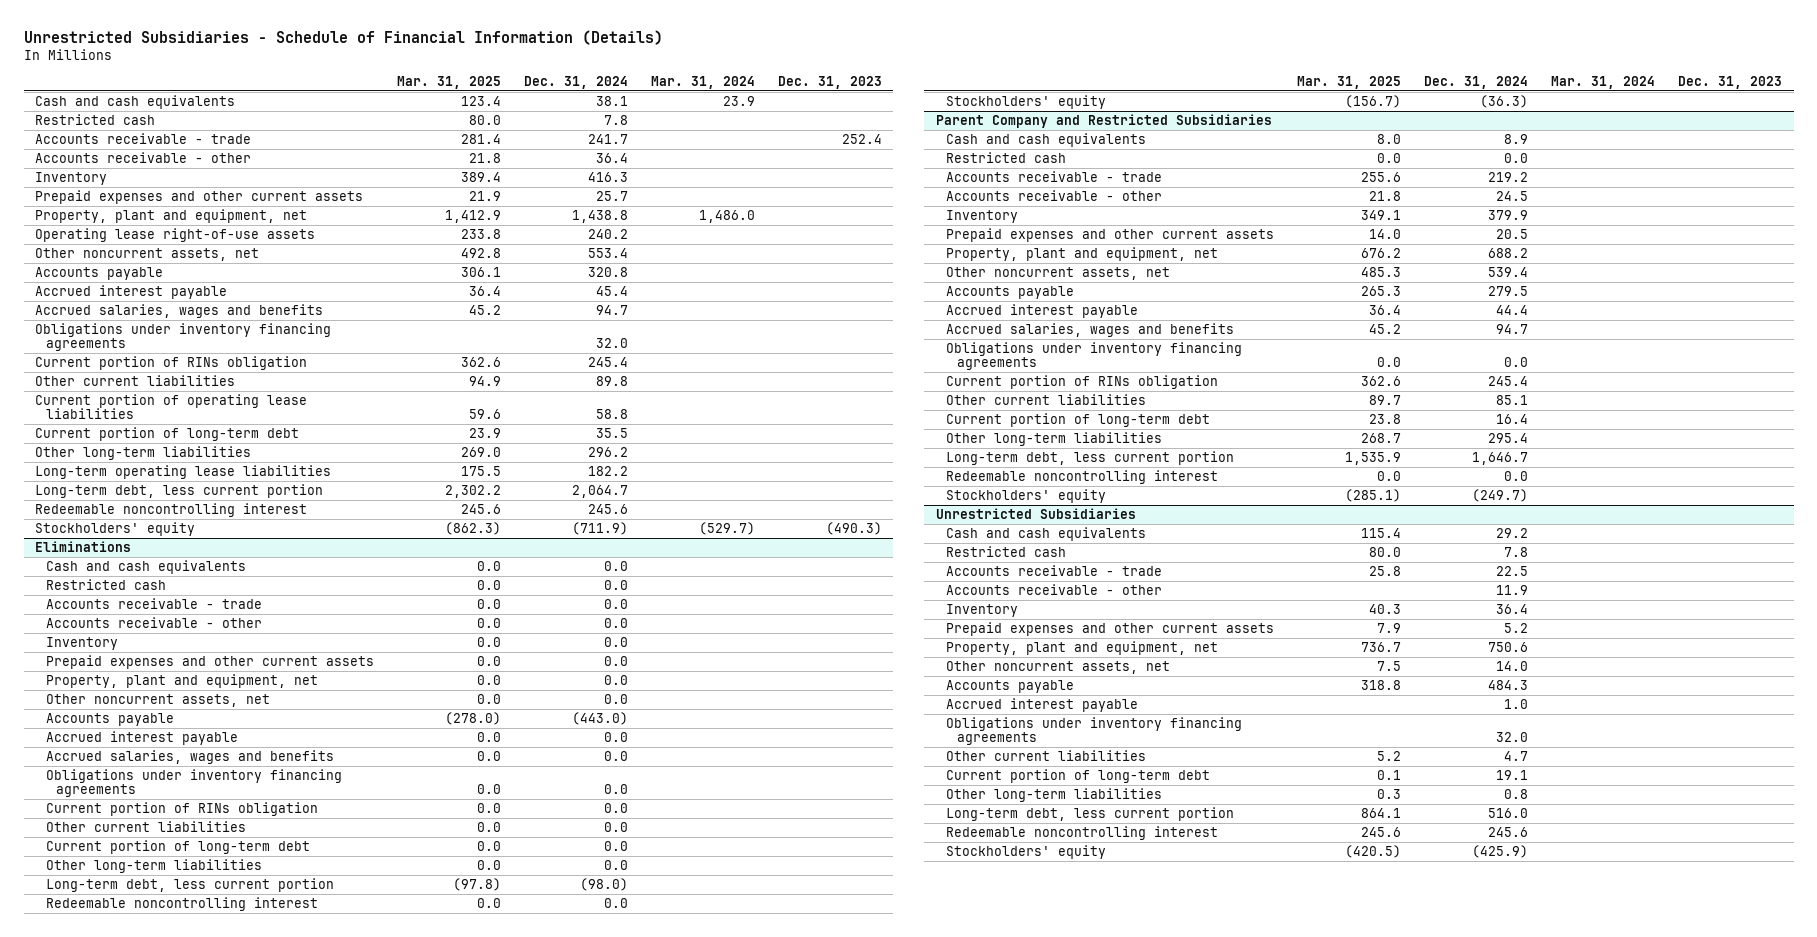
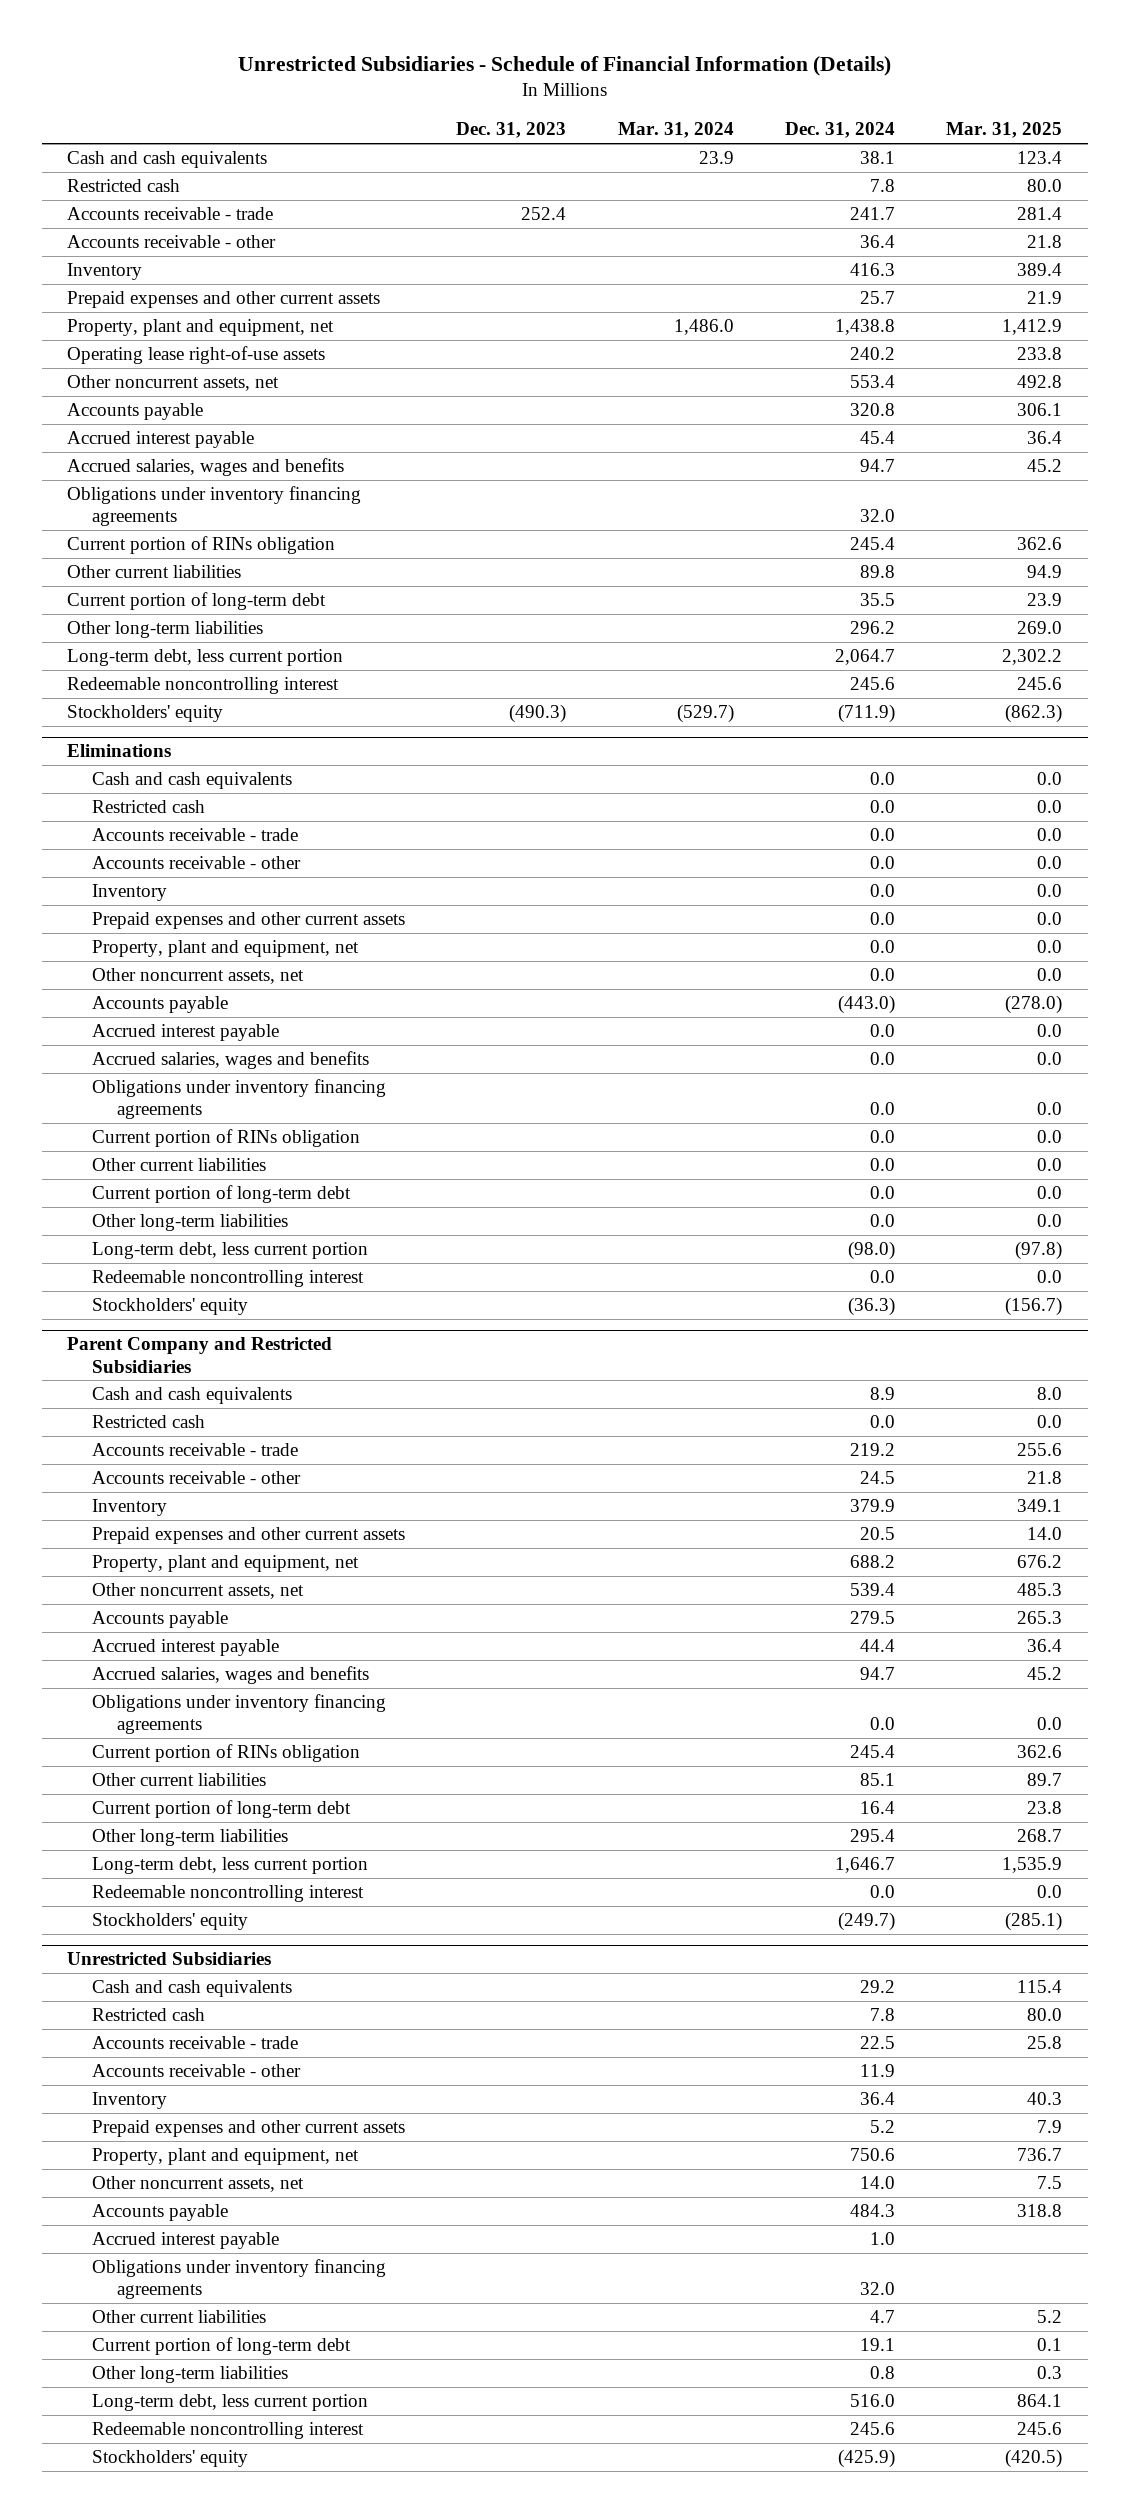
[35,393,308,420] Current portion of operating lease liabilities -> none
[35,464,332,479] Long-term operating lease liabilities -> none

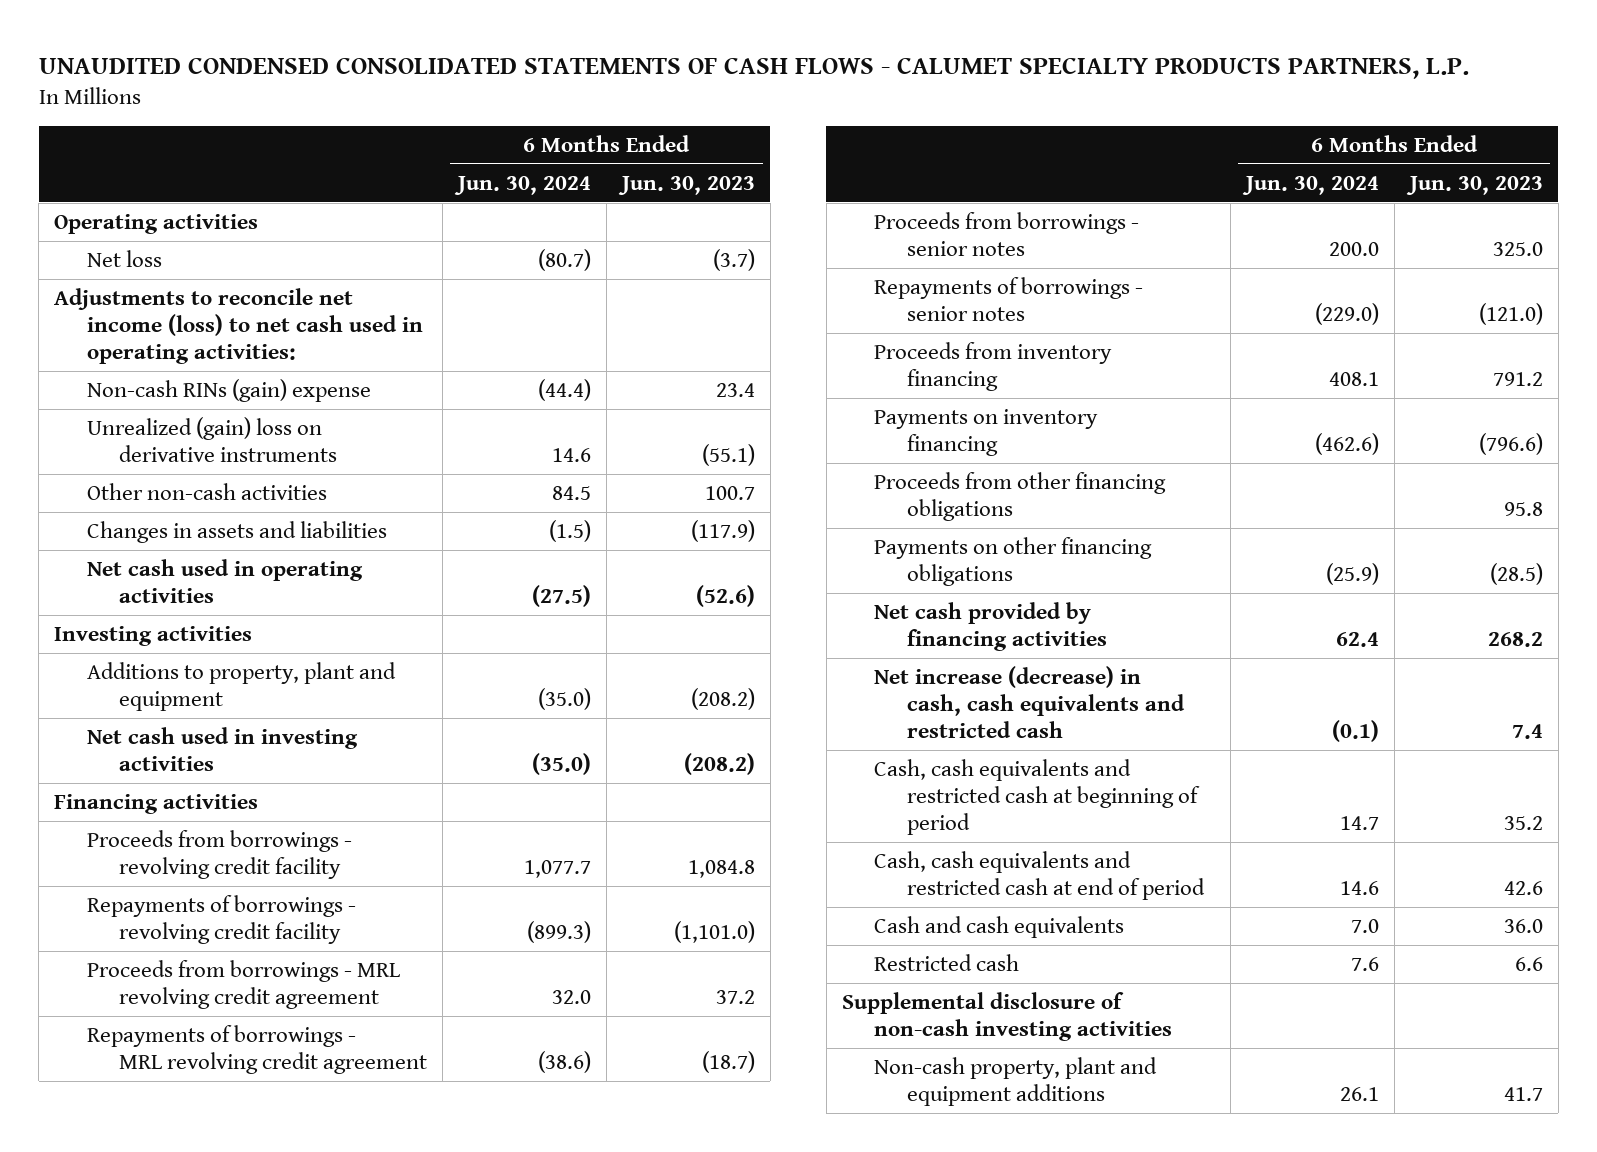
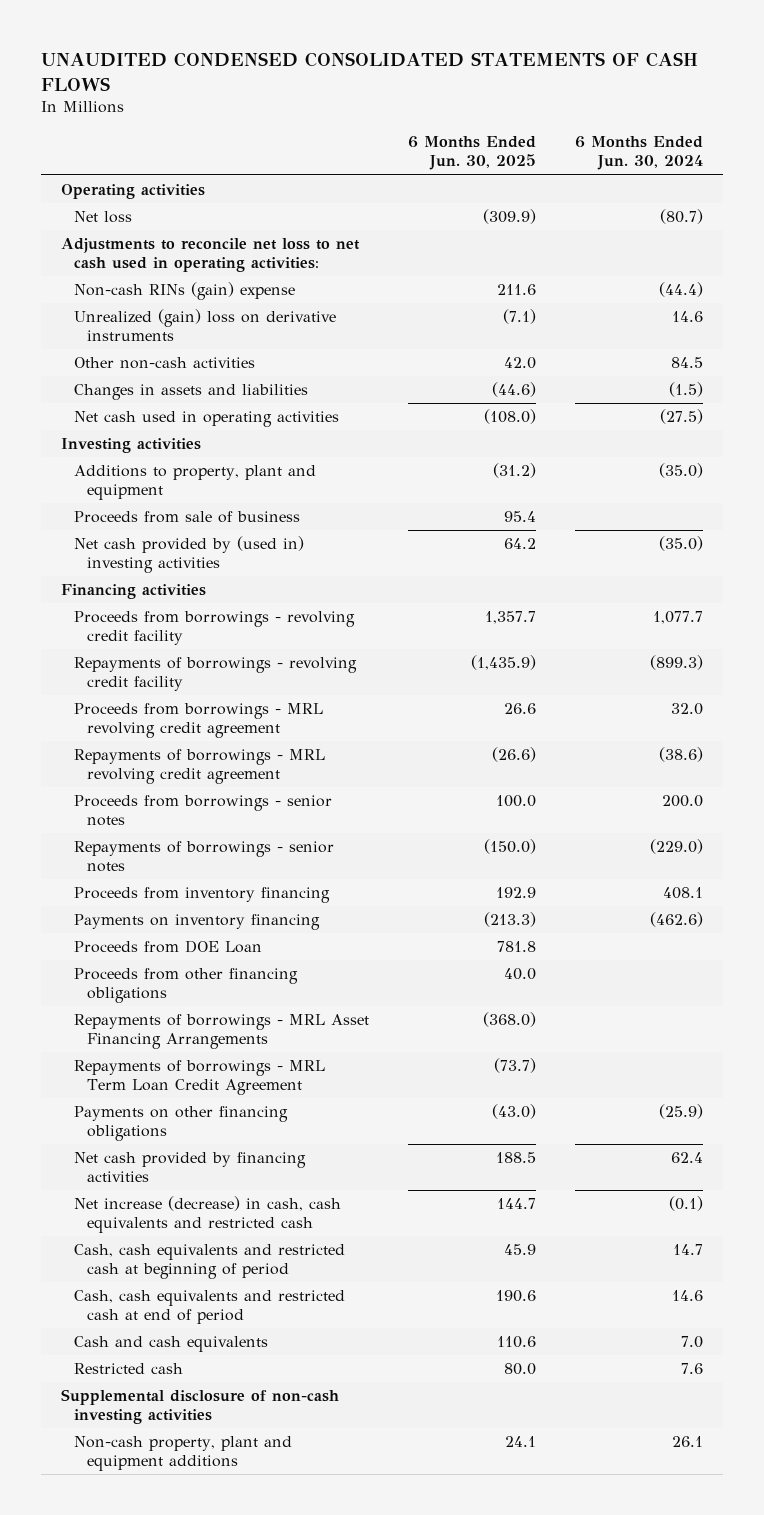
[38,56,1469,79] UNAUDITED CONDENSED CONSOLIDATED STATEMENTS OF CASH FLOWS - CALUMET SPECIALTY PRODUCTS PARTNERS, L.P. -> [41,52,699,91] UNAUDITED CONDENSED CONSOLIDATED STATEMENTS OF CASH FLOWS
[617,175,755,195] Jun. 30, 2023 -> none
none -> [408,136,537,171] 6 Months Ended Jun. 30, 2025
[54,287,423,365] Adjustments to reconcile net income (loss) to net cash used in operating activities: -> [61,238,361,273] Adjustments to reconcile net loss to net cash used in operating activities:
none -> [74,511,301,524] Proceeds from sale of business
[86,726,358,772] Net cash used in investing activities -> [74,536,305,574] Net cash provided by (used in) investing activities
none -> [74,940,263,954] Proceeds from DOE Loan
none -> [74,1014,370,1050] Repayments of borrowings - MRL Asset Financing Arrangements
none -> [74,1060,326,1096] Repayments of borrowings - MRL Term Loan Credit Agreement

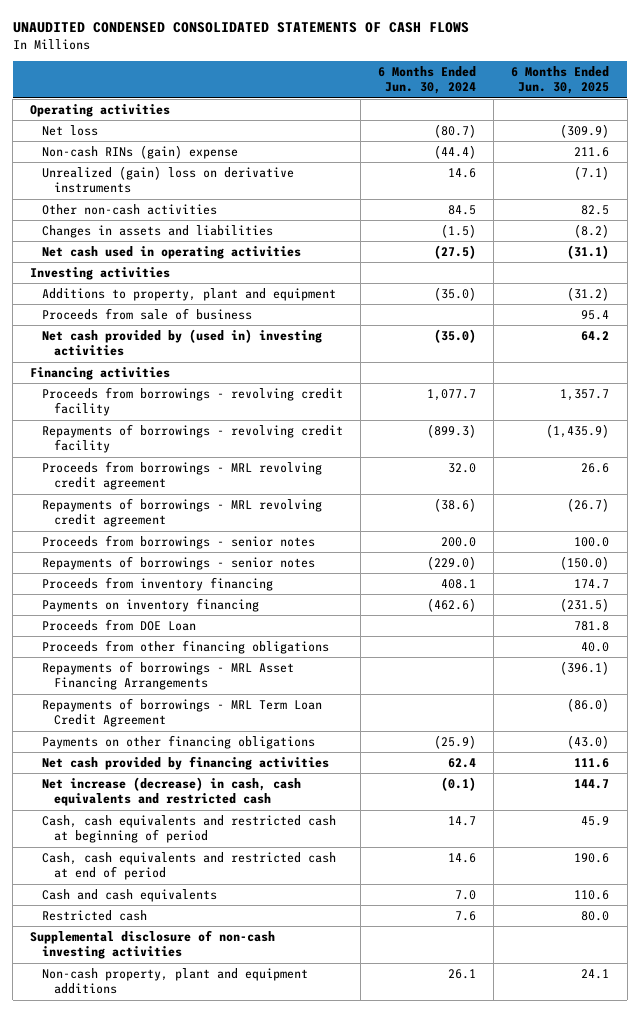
[61,238,361,273] Adjustments to reconcile net loss to net cash used in operating activities: -> none
[504,357,537,370] 42.0 -> [581,205,610,216] 82.5
[492,382,537,398] (44.6) -> [574,224,610,239] (8.2)
[484,409,537,425] (108.0) -> [567,245,610,260] (31.1)
[492,747,537,763] (26.6) -> [567,498,610,513] (26.7)
[496,887,537,899] 192.9 -> [574,579,610,590] 174.7
[484,912,537,928] (213.3) -> [560,598,610,613] (231.5)
[483,1012,537,1028] (368.0) -> [560,661,610,676] (396.1)
[494,1058,537,1074] (73.7) -> [567,698,610,713] (86.0)
[496,1152,537,1164] 188.5 -> [574,758,610,769] 111.6

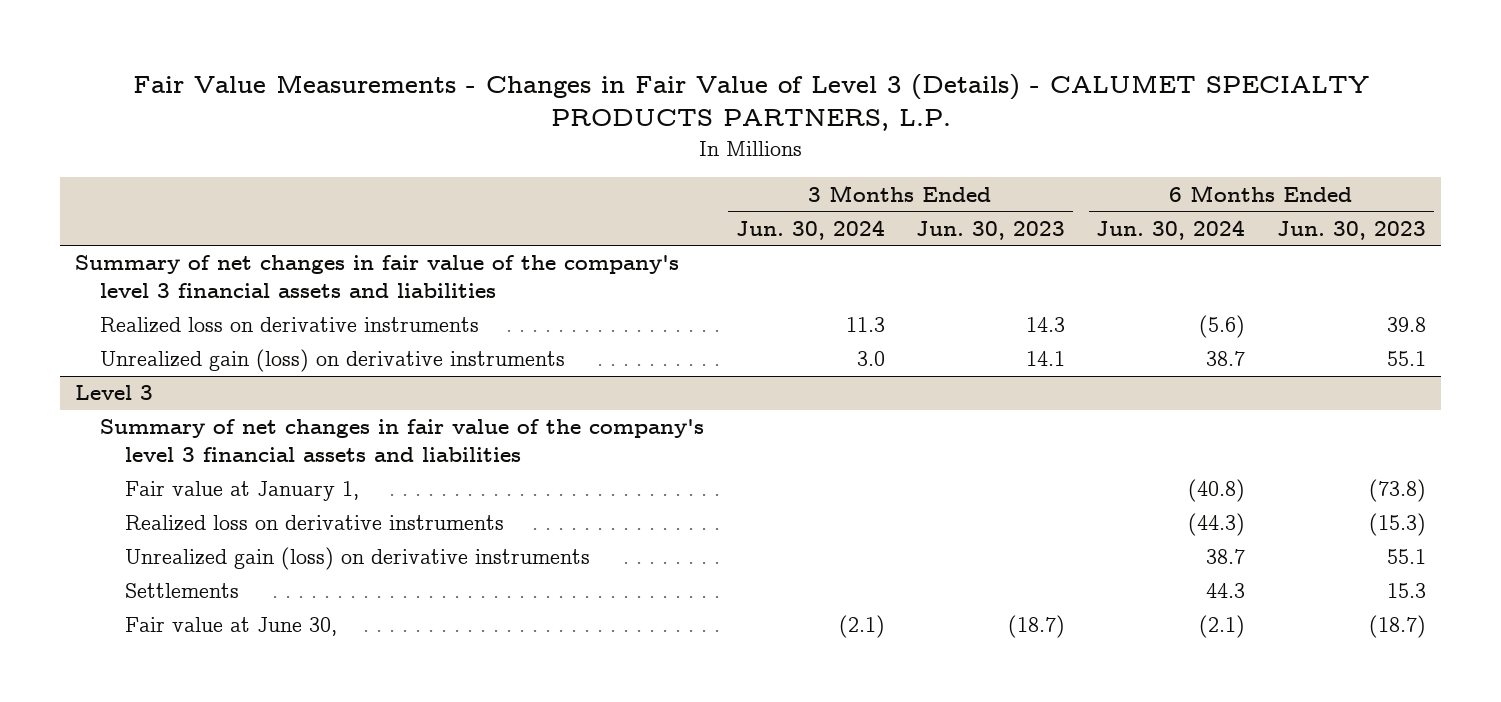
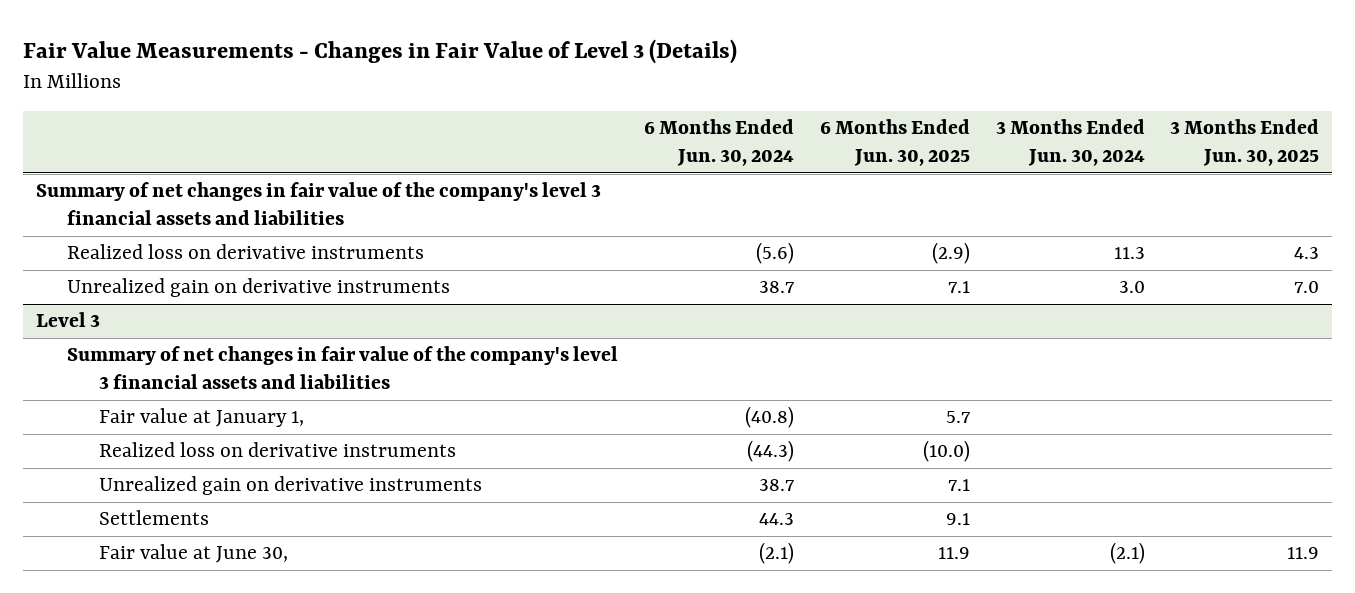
[132,74,1369,132] Fair Value Measurements - Changes in Fair Value of Level 3 (Details) - CALUMET SPECIALTY PRODUCTS PARTNERS, L.P. -> [23,39,738,65] Fair Value Measurements - Changes in Fair Value of Level 3 (Details)
[916,220,1066,240] Jun. 30, 2023 -> none
[1276,220,1426,240] Jun. 30, 2023 -> none
none -> [819,119,970,166] 6 Months Ended Jun. 30, 2025
none -> [1170,119,1320,166] 3 Months Ended Jun. 30, 2025
[100,349,566,373] Unrealized gain (loss) on derivative instruments -> [67,278,451,298] Unrealized gain on derivative instruments
[125,547,591,571] Unrealized gain (loss) on derivative instruments -> [98,476,482,496] Unrealized gain on derivative instruments

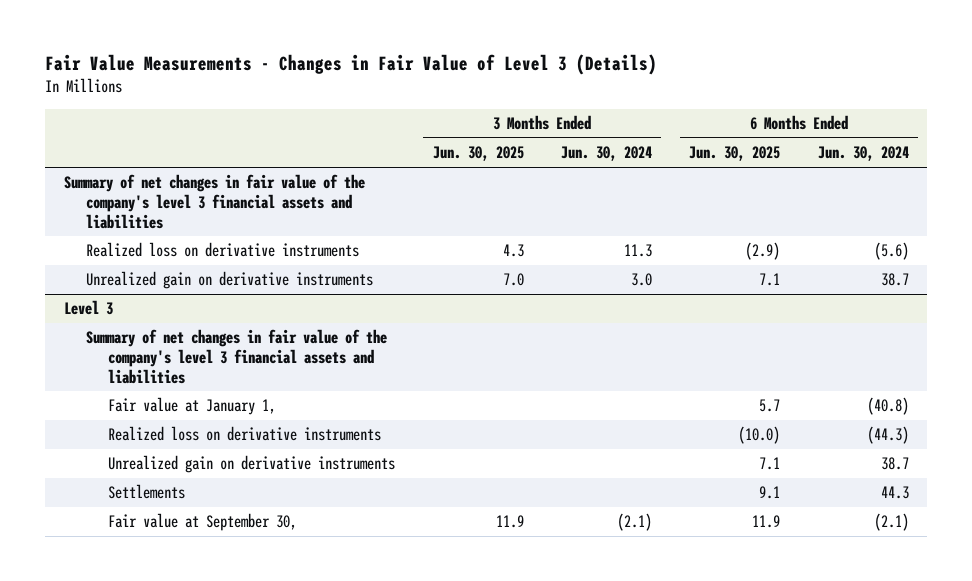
[98,544,288,564] Fair value at June 30, -> [108,513,298,532] Fair value at September 30,

